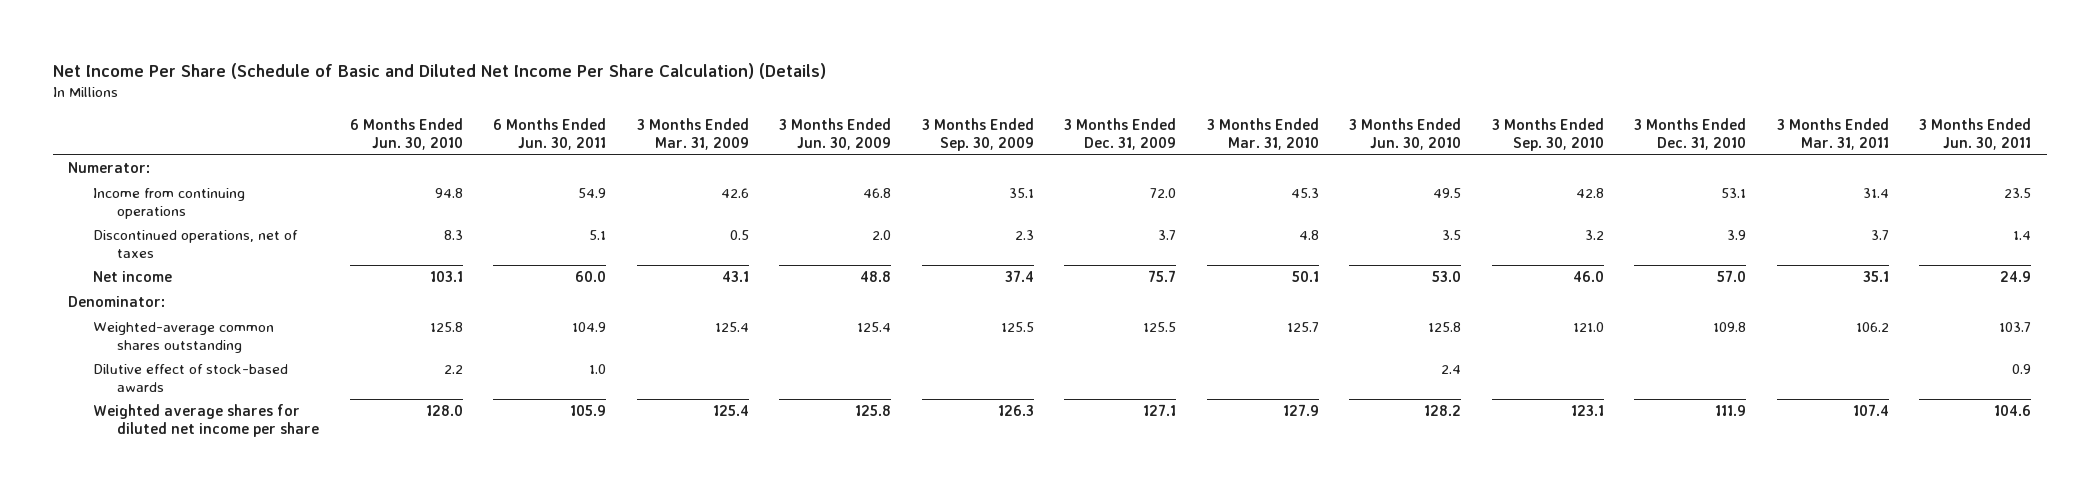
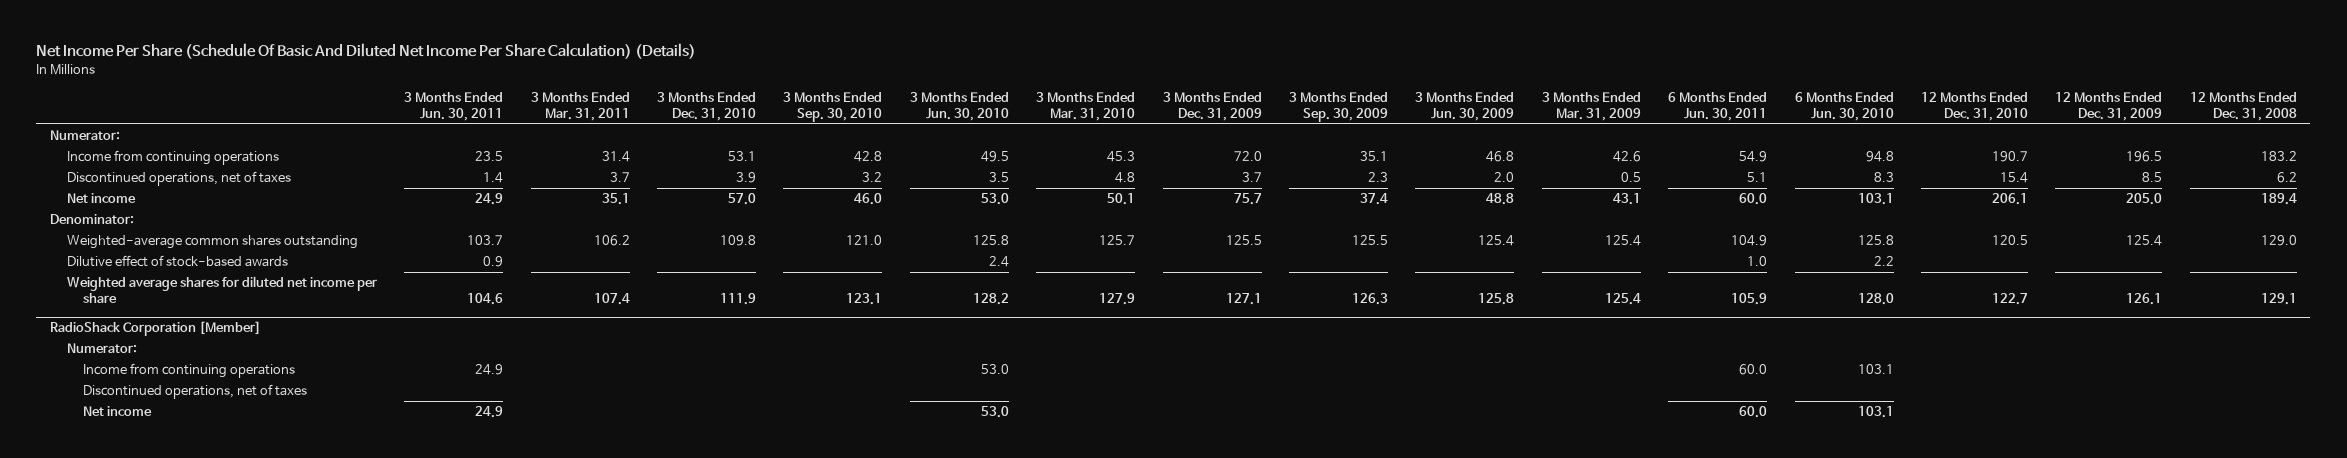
[53,62,827,79] Net Income Per Share (Schedule of Basic and Diluted Net Income Per Share Calculation) (Details) -> [36,43,697,60] Net Income Per Share (Schedule Of Basic And Diluted Net Income Per Share Calculation) (Details)
none -> [1920,91,2028,122] 12 Months Ended Dec. 31, 2010
none -> [2055,91,2163,122] 12 Months Ended Dec. 31, 2009
none -> [2189,91,2297,122] 12 Months Ended Dec. 31, 2008
none -> [50,321,262,337] RadioShack Corporation [Member]
none -> [66,343,137,354] Numerator:
none -> [83,363,296,379] Income from continuing operations
none -> [83,384,308,400] Discontinued operations, net of taxes
none -> [83,406,153,417] Net income

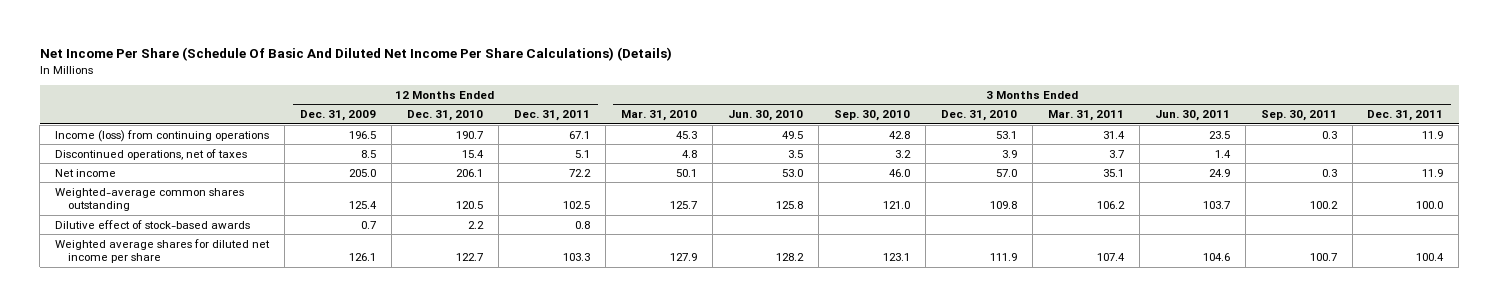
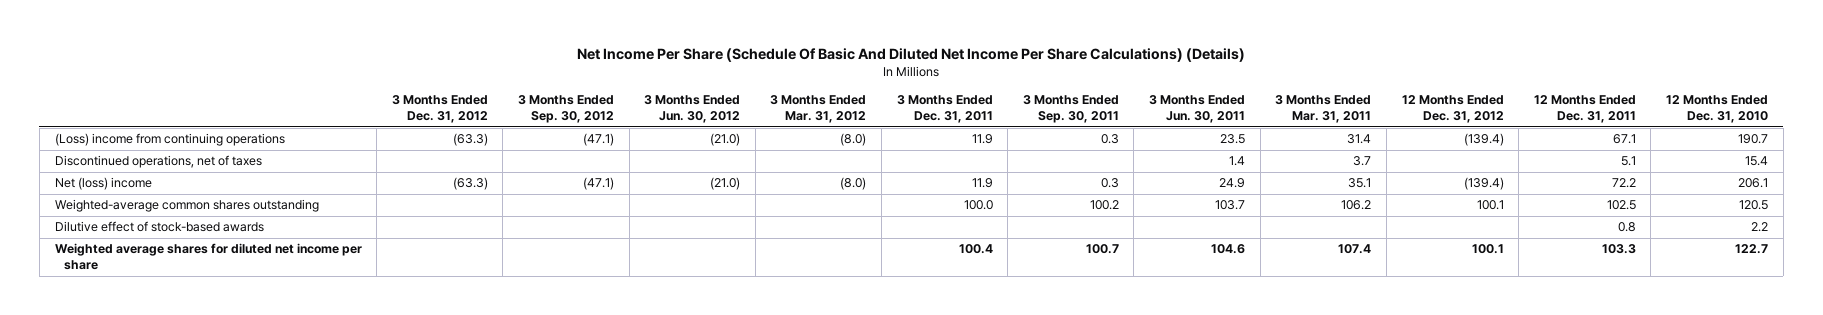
[300,110,377,122] Dec. 31, 2009 -> none
[621,110,698,122] Mar. 31, 2010 -> none
[727,110,803,122] Jun. 30, 2010 -> none
[833,110,910,122] Sep. 30, 2010 -> none
[940,110,1017,122] Dec. 31, 2010 -> none
none -> [391,95,488,124] 3 Months Ended Dec. 31, 2012
none -> [517,95,614,124] 3 Months Ended Sep. 30, 2012
none -> [644,95,741,124] 3 Months Ended Jun. 30, 2012
none -> [770,95,867,124] 3 Months Ended Mar. 31, 2012
none -> [1401,95,1504,124] 12 Months Ended Dec. 31, 2012
[55,129,270,142] Income (loss) from continuing operations -> [54,133,285,147] (Loss) income from continuing operations
[55,168,117,177] Net income -> [54,177,152,191] Net (loss) income

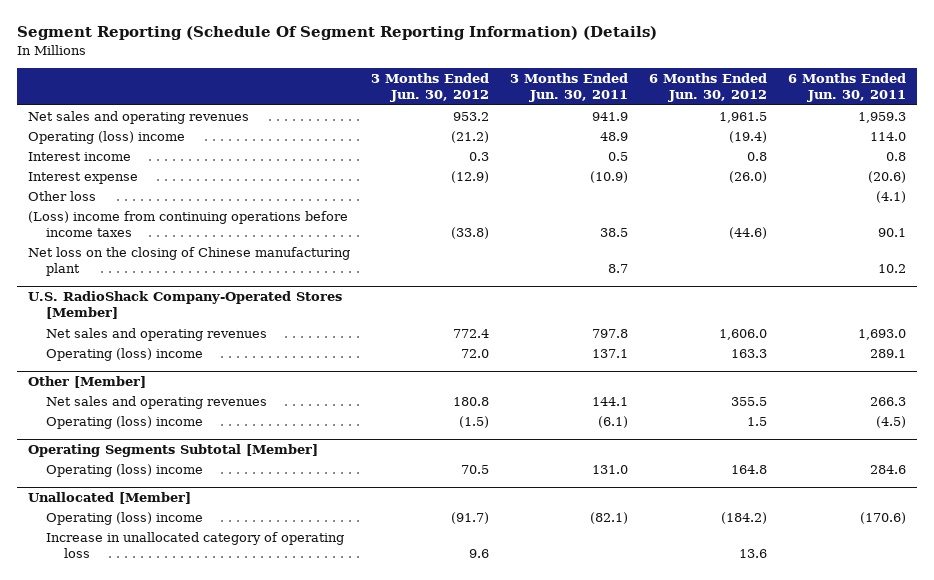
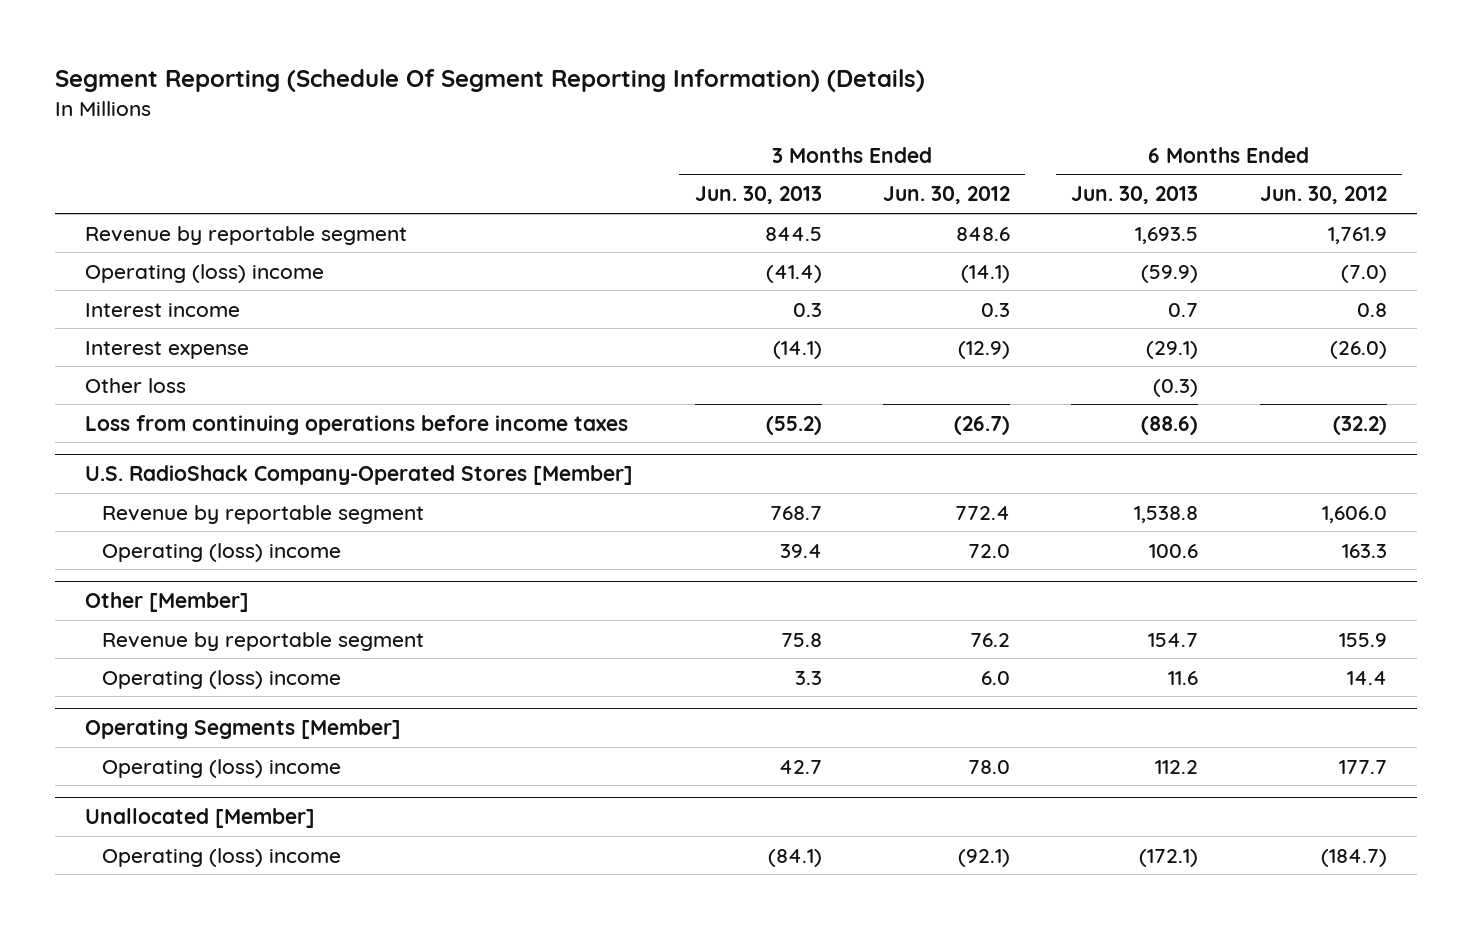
[509,73,628,103] 3 Months Ended Jun. 30, 2011 -> none
[788,73,907,103] 6 Months Ended Jun. 30, 2011 -> none
none -> [694,186,822,205] Jun. 30, 2013
none -> [1071,186,1199,205] Jun. 30, 2013
[27,111,249,125] Net sales and operating revenues -> none
none -> [85,225,408,245] Revenue by reportable segment
[450,131,489,144] (21.2) -> [961,264,1011,283] (14.1)
[728,131,767,144] (19.4) -> [1340,264,1387,283] (7.0)
[27,247,350,277] Net loss on the closing of Chinese manufacturing plant -> none
[27,211,348,238] (Loss) income from continuing operations before income taxes -> [85,414,629,435] Loss from continuing operations before income taxes
[450,227,489,240] (33.8) -> [954,415,1011,435] (26.7)
[728,227,767,240] (44.6) -> [1332,415,1387,435] (32.2)
[45,328,267,342] Net sales and operating revenues -> [102,504,425,524] Revenue by reportable segment
[45,396,267,410] Net sales and operating revenues -> none
none -> [102,631,425,651] Revenue by reportable segment
[458,416,489,429] (1.5) -> [981,670,1011,685] 6.0
[746,417,767,427] 1.5 -> [1346,670,1387,685] 14.4
[27,444,318,458] Operating Segments Subtotal [Member] -> [85,719,402,740] Operating Segments [Member]
[460,465,489,475] 70.5 -> [968,759,1011,774] 78.0
[730,465,767,475] 164.8 -> [1338,759,1387,774] 177.7
[45,532,344,559] Increase in unallocated category of operating loss -> none
[450,512,489,525] (91.7) -> [958,848,1011,867] (92.1)
[720,512,767,525] (184.2) -> [1320,848,1387,867] (184.7)

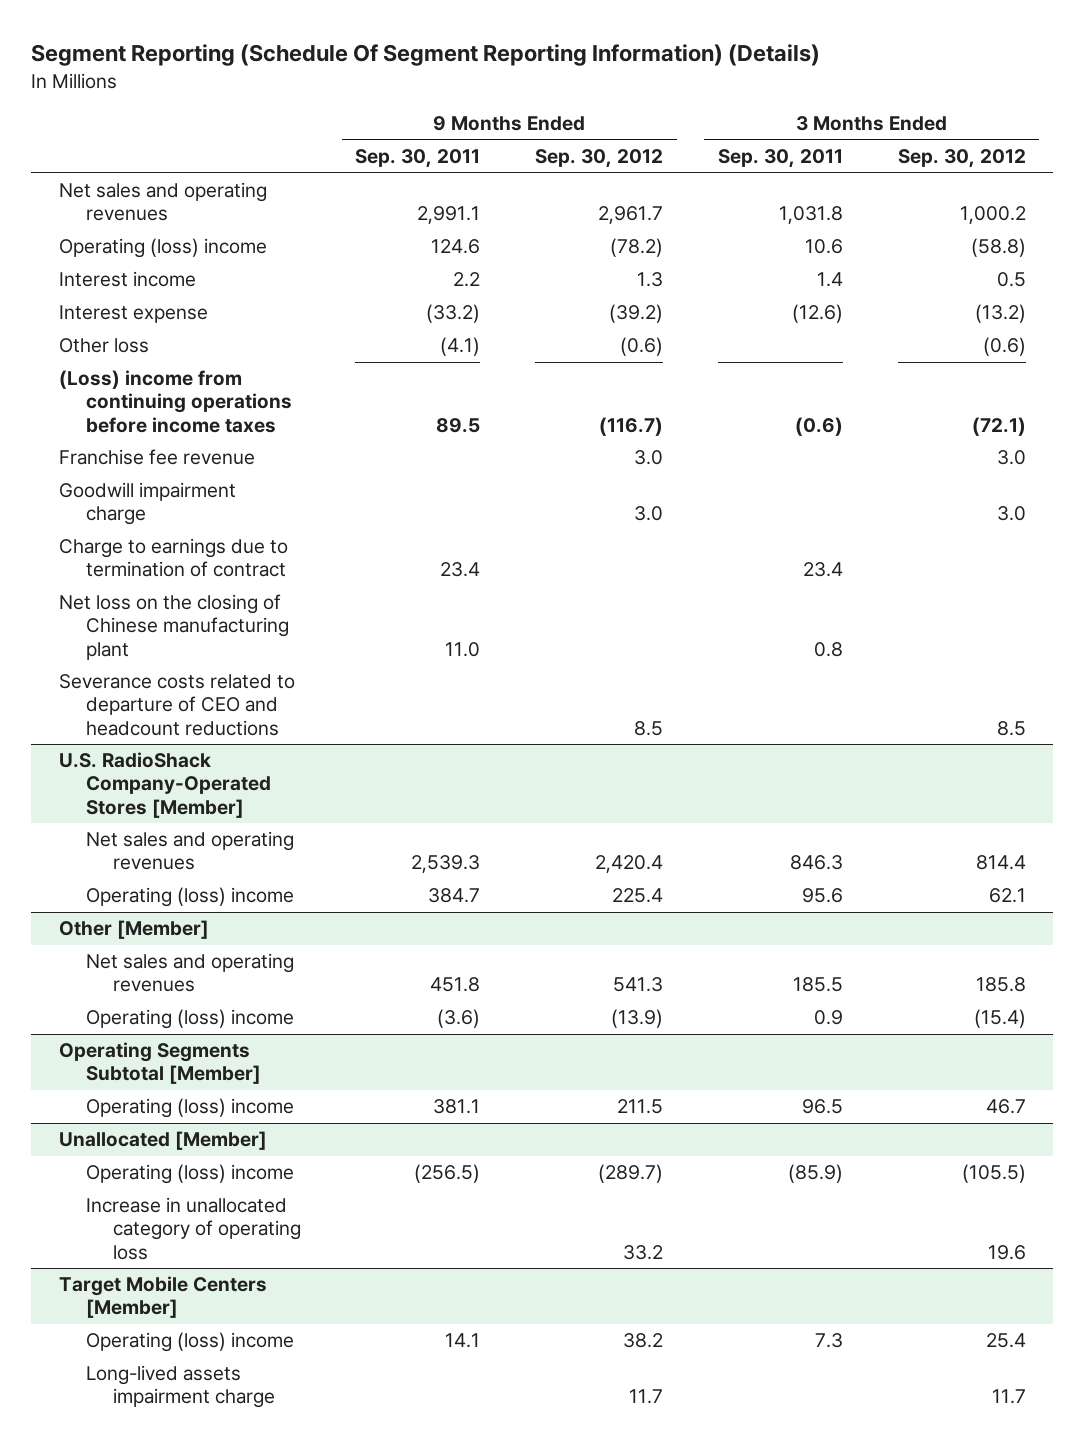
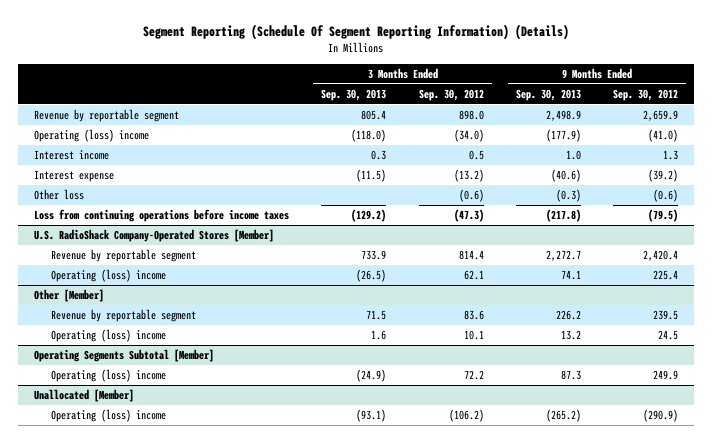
[355,149,481,169] Sep. 30, 2011 -> none
[717,149,843,169] Sep. 30, 2011 -> none
none -> [321,89,387,102] Sep. 30, 2013
none -> [515,89,581,102] Sep. 30, 2013
[58,182,267,222] Net sales and operating revenues -> none
none -> [34,109,180,123] Revenue by reportable segment
[610,238,664,258] (78.2) -> [647,129,678,143] (41.0)
[970,238,1026,258] (58.8) -> [453,129,484,143] (34.0)
[58,449,255,466] Franchise fee revenue -> none
[58,482,236,526] Goodwill impairment charge -> none
[58,538,288,578] Charge to earnings due to termination of contract -> none
[58,594,289,660] Net loss on the closing of Chinese manufacturing plant -> none
[58,674,295,736] Severance costs related to departure of CEO and headcount reductions -> none
[58,370,292,433] (Loss) income from continuing operations before income taxes -> [34,209,290,223] Loss from continuing operations before income taxes
[599,416,664,436] (116.7) -> [647,209,678,223] (79.5)
[971,416,1026,436] (72.1) -> [453,209,484,223] (47.3)
[85,831,294,871] Net sales and operating revenues -> [50,249,196,263] Revenue by reportable segment
[85,953,294,993] Net sales and operating revenues -> none
none -> [50,309,196,323] Revenue by reportable segment
[611,1009,664,1029] (13.9) -> [657,330,678,341] 24.5
[973,1009,1026,1029] (15.4) -> [463,330,484,341] 10.1
[617,1099,664,1115] 211.5 -> [652,370,678,381] 249.9
[985,1099,1026,1115] 46.7 -> [463,370,484,381] 72.2
[85,1197,301,1260] Increase in unallocated category of operating loss -> none
[58,1276,267,1319] Target Mobile Centers [Member] -> none
[85,1332,294,1353] Operating (loss) income -> none
[85,1365,275,1409] Long-lived assets impairment charge -> none
[598,1164,664,1184] (289.7) -> [642,409,678,423] (290.9)
[961,1164,1026,1184] (105.5) -> [448,409,484,423] (106.2)

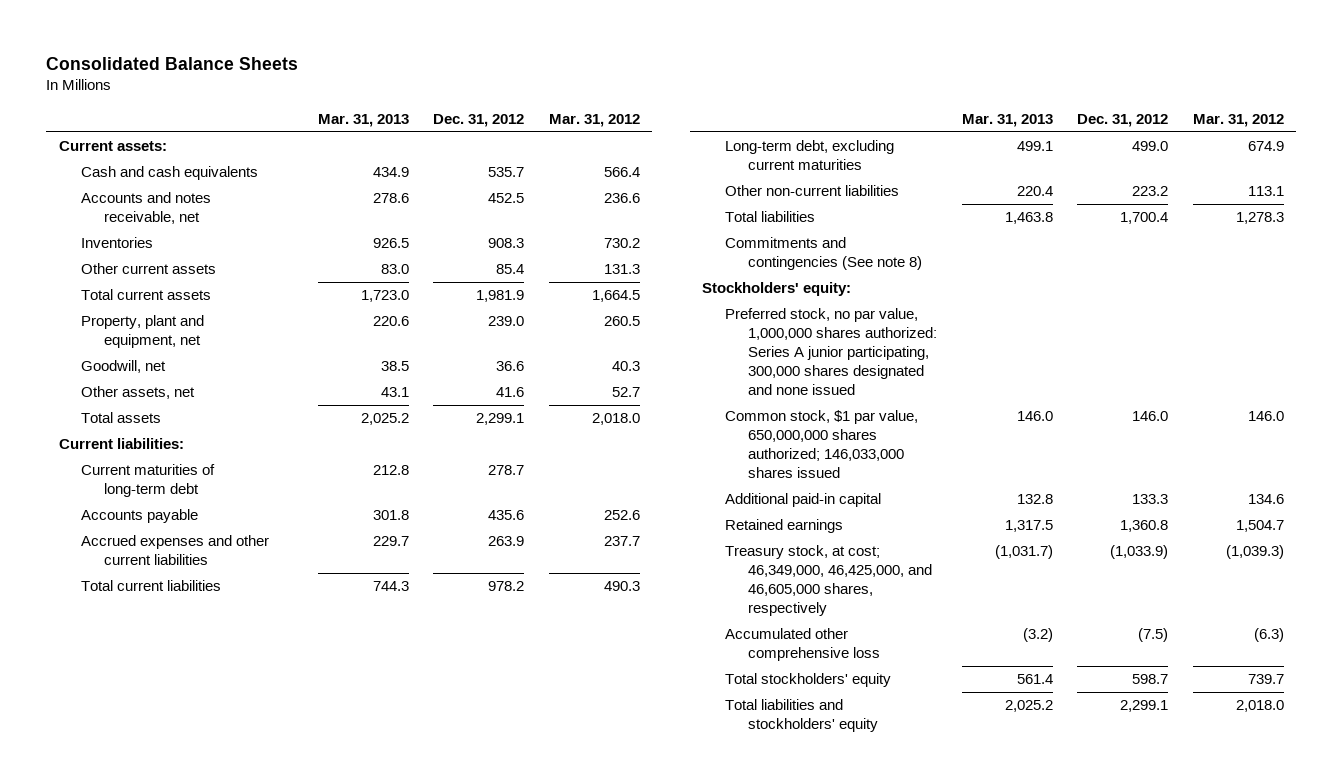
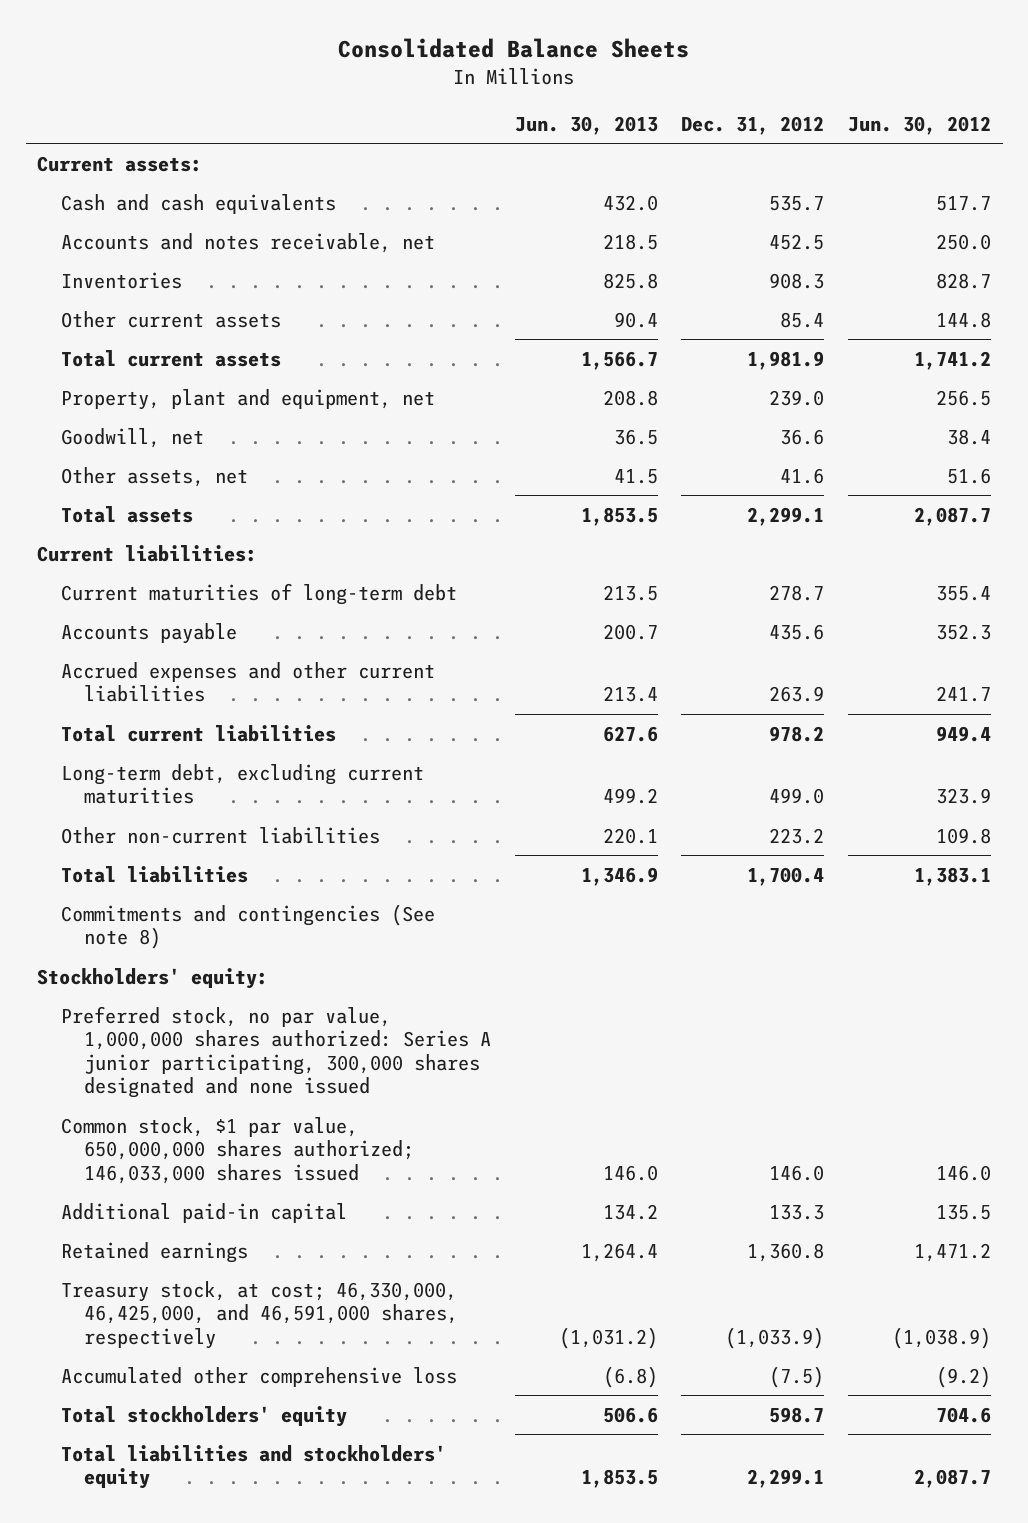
[317,114,409,128] Mar. 31, 2013 -> none
[548,114,640,128] Mar. 31, 2012 -> none
none -> [514,115,658,135] Jun. 30, 2013
none -> [847,115,991,135] Jun. 30, 2012
[725,545,932,617] Treasury stock, at cost; 46,349,000, 46,425,000, and 46,605,000 shares, respectively -> [60,1280,458,1349] Treasury stock, at cost; 46,330,000, 46,425,000, and 46,591,000 shares, respectively

